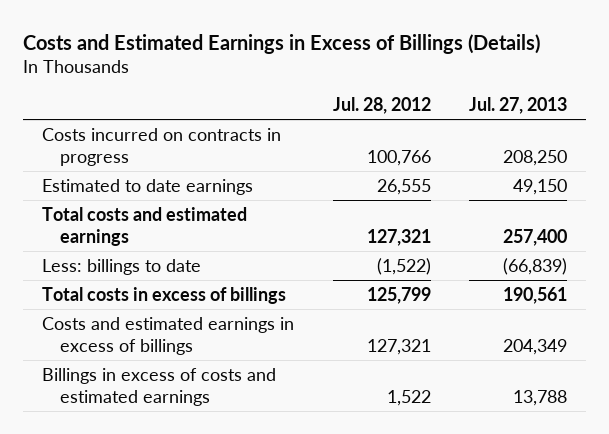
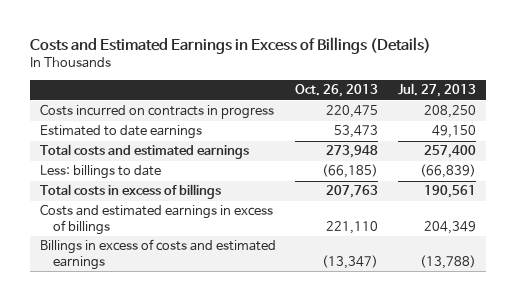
[332,97,431,115] Jul. 28, 2012 -> none
none -> [295,84,379,98] Oct. 26, 2013
[513,389,568,406] 13,788 -> [419,255,476,270] (13,788)

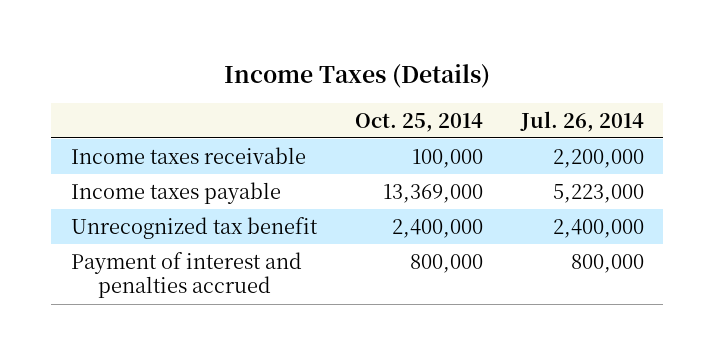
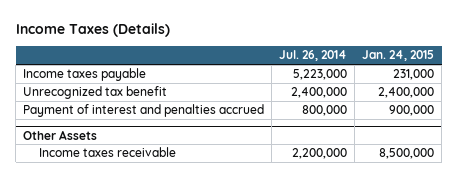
[354,112,483,132] Oct. 25, 2014 -> none
none -> [362,50,435,62] Jan. 24, 2015
[70,146,306,164] Income taxes receivable -> none
none -> [23,129,98,140] Other Assets
none -> [38,147,176,158] Income taxes receivable

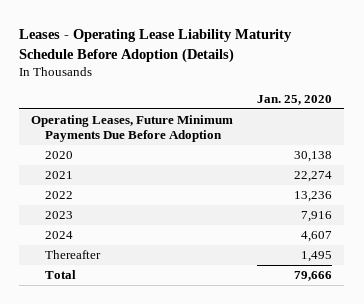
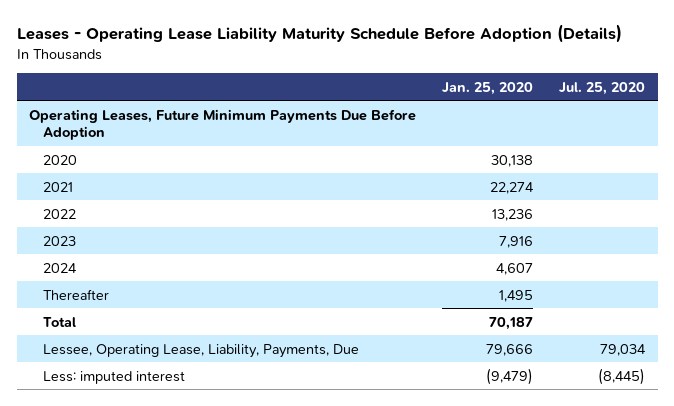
none -> [558,81,645,95] Jul. 25, 2020
[294,270,333,281] 79,666 -> [489,316,534,330] 70,187
none -> [43,343,360,358] Lessee, Operating Lease, Liability, Payments, Due
none -> [43,370,186,384] Less: imputed interest

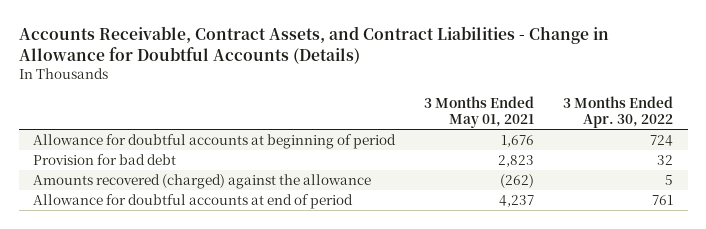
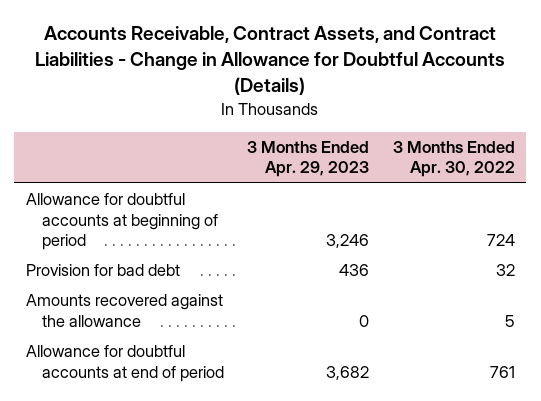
[424,95,535,129] 3 Months Ended May 01, 2021 -> none
none -> [247,140,370,178] 3 Months Ended Apr. 29, 2023
[33,173,372,189] Amounts recovered (charged) against the allowance -> [25,294,223,327] Amounts recovered against the allowance

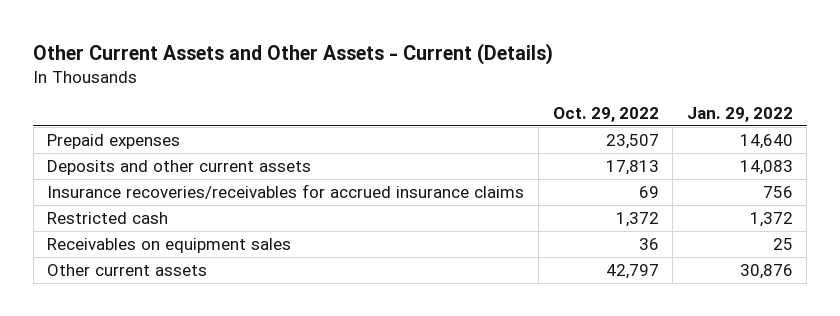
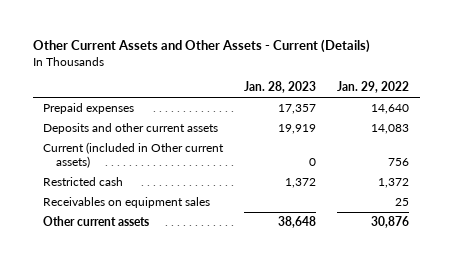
[552,106,659,122] Oct. 29, 2022 -> none
none -> [244,81,317,94] Jan. 28, 2023
[47,184,525,200] Insurance recoveries/receivables for accrued insurance claims -> [43,142,225,168] Current (included in Other current assets)

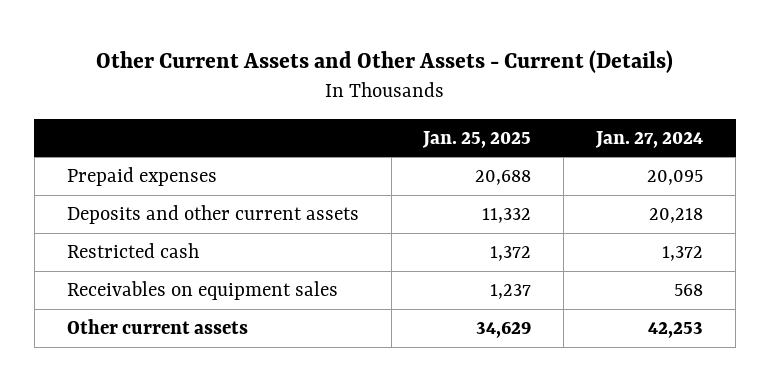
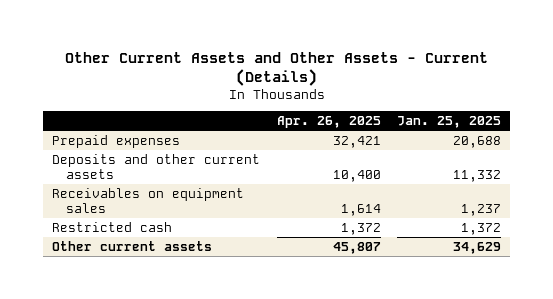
[595,130,704,148] Jan. 27, 2024 -> none
none -> [276,116,381,129] Apr. 26, 2025
[66,242,199,258] Restricted cash -> [51,221,172,232] Restricted cash

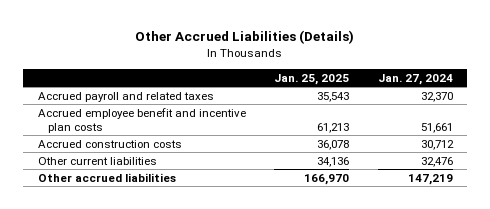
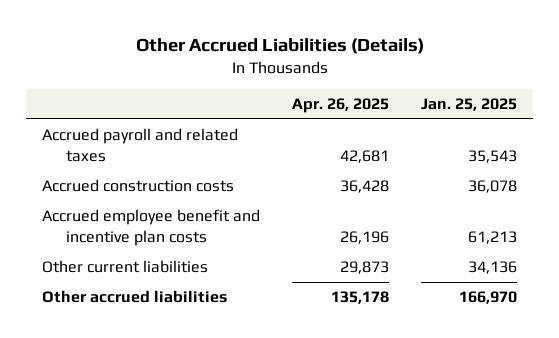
[377,73,453,85] Jan. 27, 2024 -> none
none -> [292,98,390,114] Apr. 26, 2025
[37,107,246,133] Accrued employee benefit and incentive plan costs -> [41,209,260,247] Accrued employee benefit and incentive plan costs

